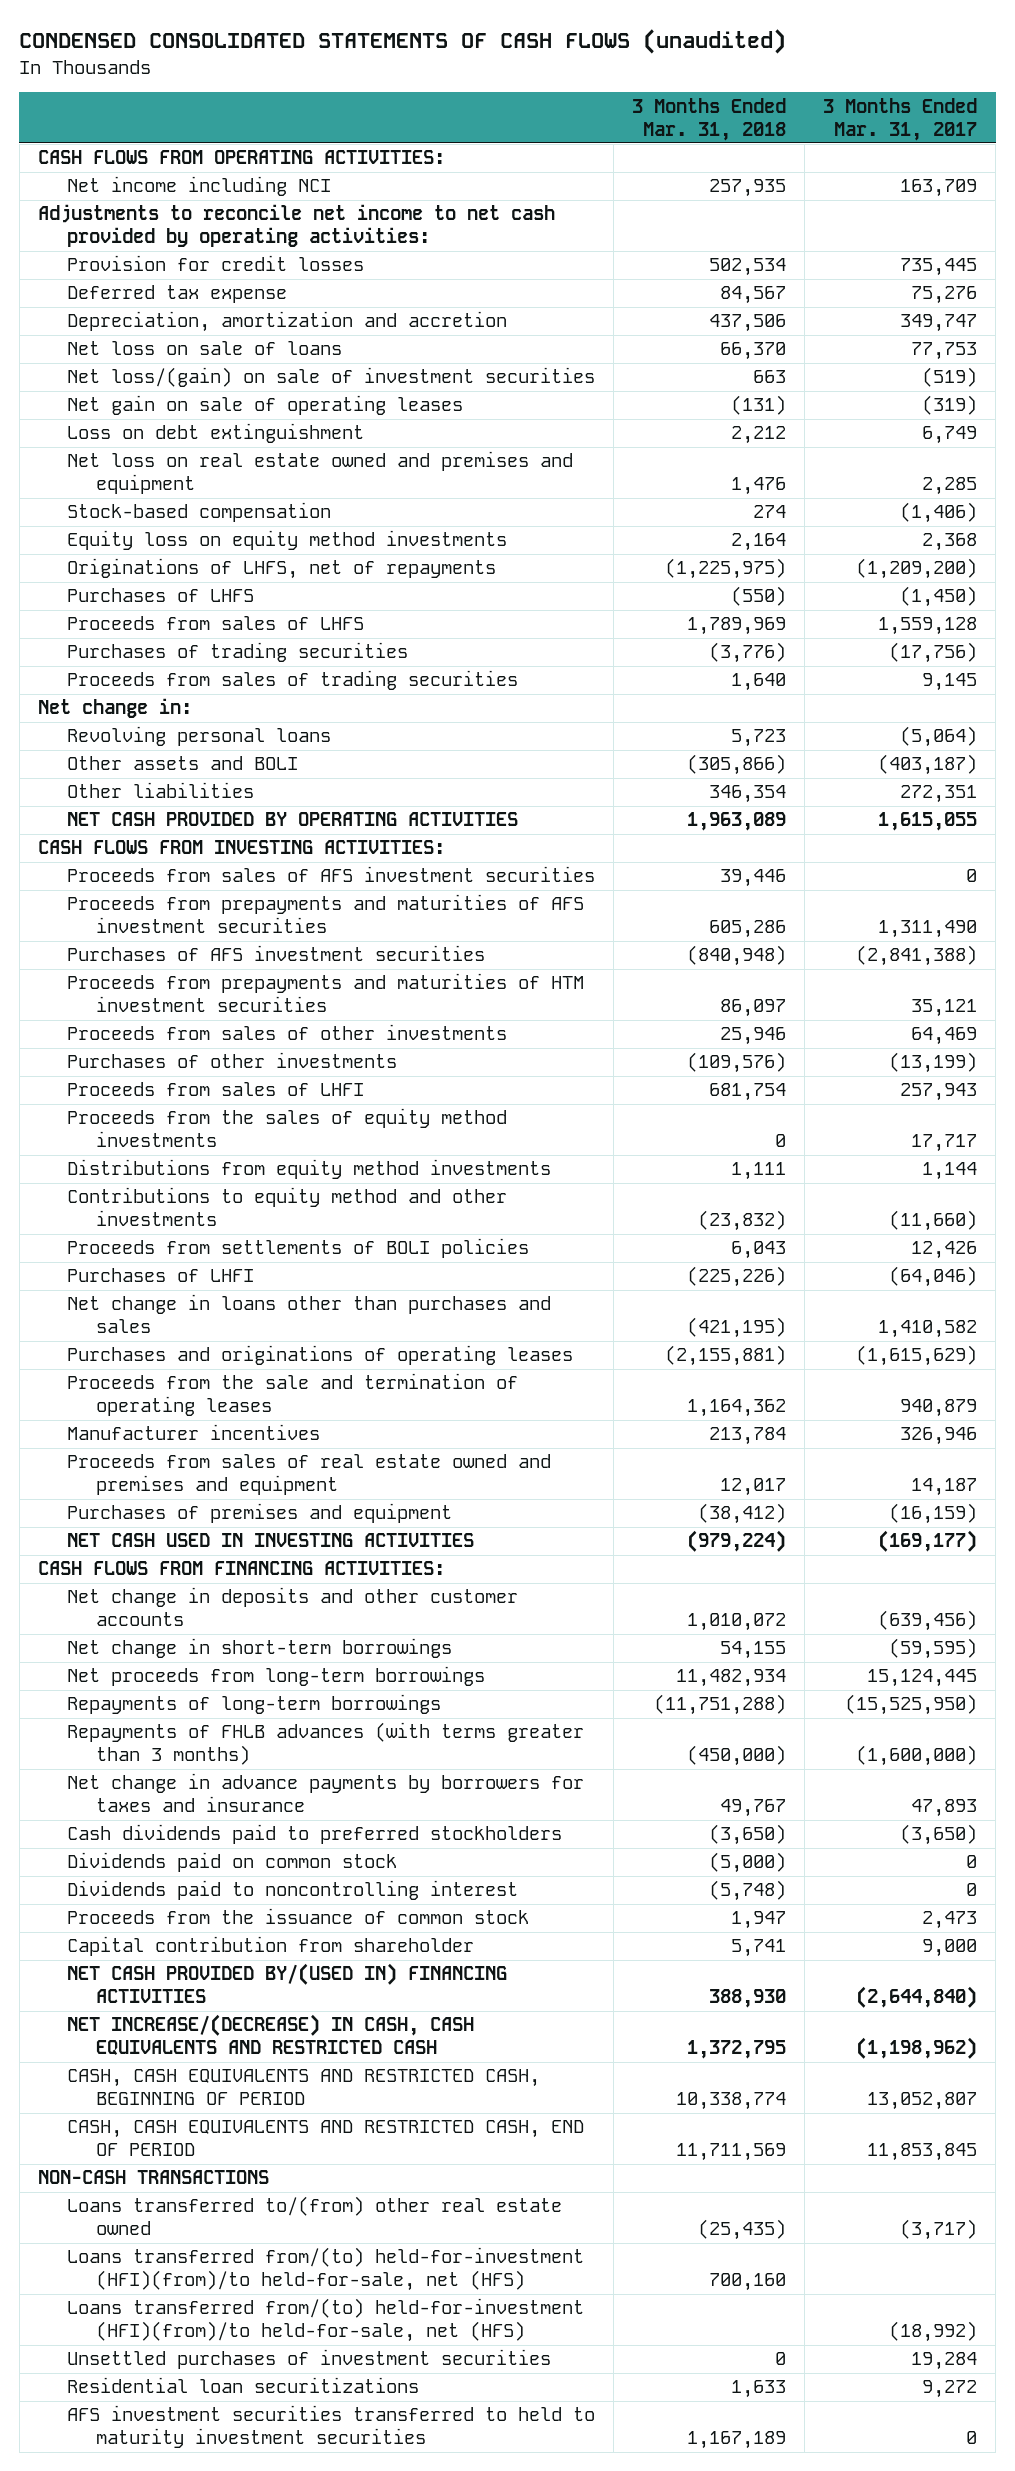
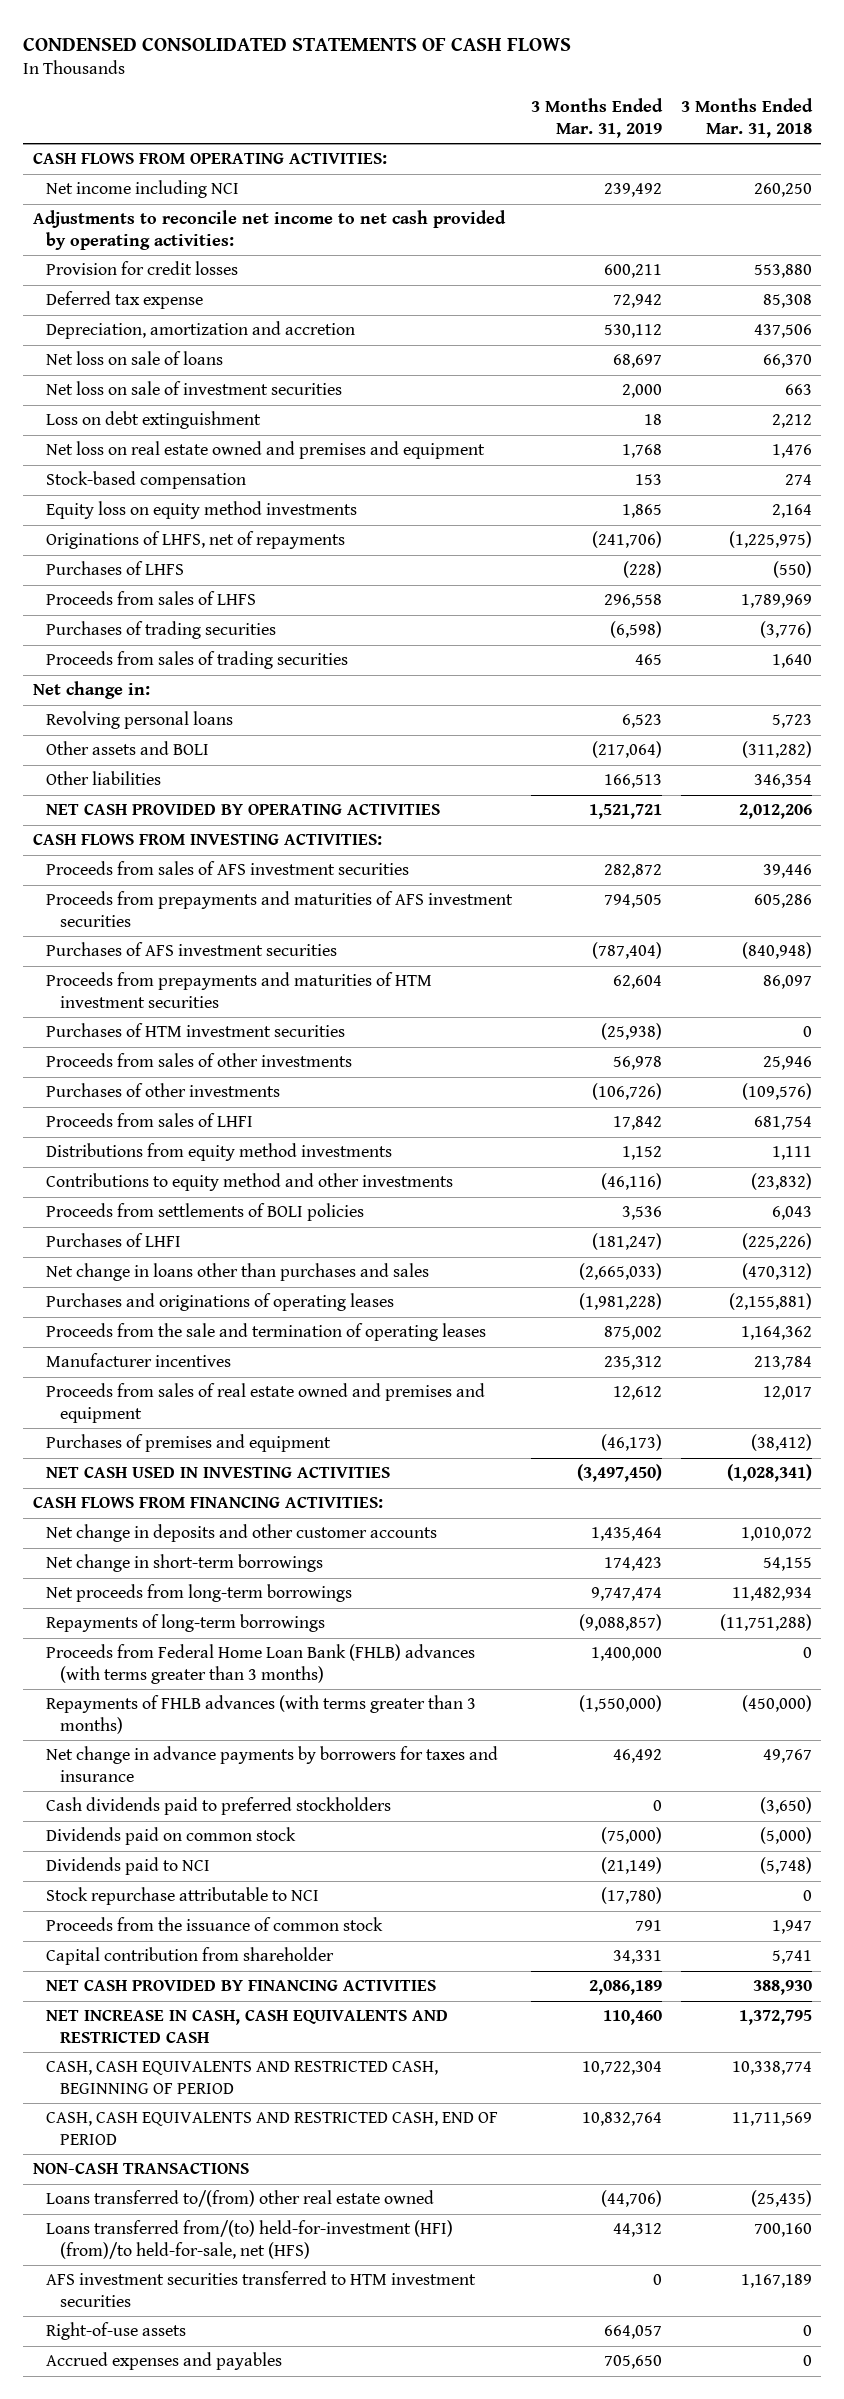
[19,29,787,55] CONDENSED CONSOLIDATED STATEMENTS OF CASH FLOWS (unaudited) -> [23,37,572,51] CONDENSED CONSOLIDATED STATEMENTS OF CASH FLOWS
[823,97,978,141] 3 Months Ended Mar. 31, 2017 -> none
none -> [530,98,663,138] 3 Months Ended Mar. 31, 2019
[708,179,786,198] 257,935 -> [753,183,812,198] 260,250
[708,258,786,277] 502,534 -> [753,264,812,279] 553,880
[719,286,786,305] 84,567 -> [762,294,812,309] 85,308
[66,395,463,416] Net gain on sale of operating leases -> none
[66,367,595,388] Net loss/(gain) on sale of investment securities -> [46,381,343,396] Net loss on sale of investment securities
[686,754,786,776] (305,866) -> [741,741,812,759] (311,282)
[686,812,786,832] 1,963,089 -> [738,804,812,820] 2,012,206
none -> [46,1023,346,1038] Purchases of HTM investment securities
[66,1108,507,1148] Proceeds from the sales of equity method investments -> none
[686,1317,786,1339] (421,195) -> [741,1263,812,1281] (470,312)
[686,1530,786,1553] (979,224) -> [726,1464,812,1483] (1,028,341)
none -> [46,1644,476,1684] Proceeds from Federal Home Loan Bank (FHLB) advances (with terms greater than 3 months)
[66,1880,518,1901] Dividends paid to noncontrolling interest -> [46,1857,211,1876] Dividends paid to NCI
none -> [46,1887,320,1906] Stock repurchase attributable to NCI
[66,1963,507,2004] NET CASH PROVIDED BY/(USED IN) FINANCING ACTIVITIES -> [46,1980,437,1992] NET CASH PROVIDED BY FINANCING ACTIVITIES
[66,2014,474,2056] NET INCREASE/(DECREASE) IN CASH, CASH EQUIVALENTS AND RESTRICTED CASH -> [46,2010,449,2043] NET INCREASE IN CASH, CASH EQUIVALENTS AND RESTRICTED CASH
[66,2298,584,2343] Loans transferred from/(to) held-for-investment (HFI)(from)/to held-for-sale, net (HFS) -> none
[66,2349,551,2370] Unsettled purchases of investment securities -> none
[66,2377,419,2394] Residential loan securitizations -> none
[66,2247,584,2292] Loans transferred from/(to) held-for-investment (HFI)(from)/to held-for-sale, net (HFS) -> [46,2220,454,2259] Loans transferred from/(to) held-for-investment (HFI) (from)/to held-for-sale, net (HFS)
[66,2405,595,2449] AFS investment securities transferred to held to maturity investment securities -> [46,2271,477,2307] AFS investment securities transferred to HTM investment securities
none -> [46,2322,187,2341] Right-of-use assets
none -> [46,2352,283,2371] Accrued expenses and payables

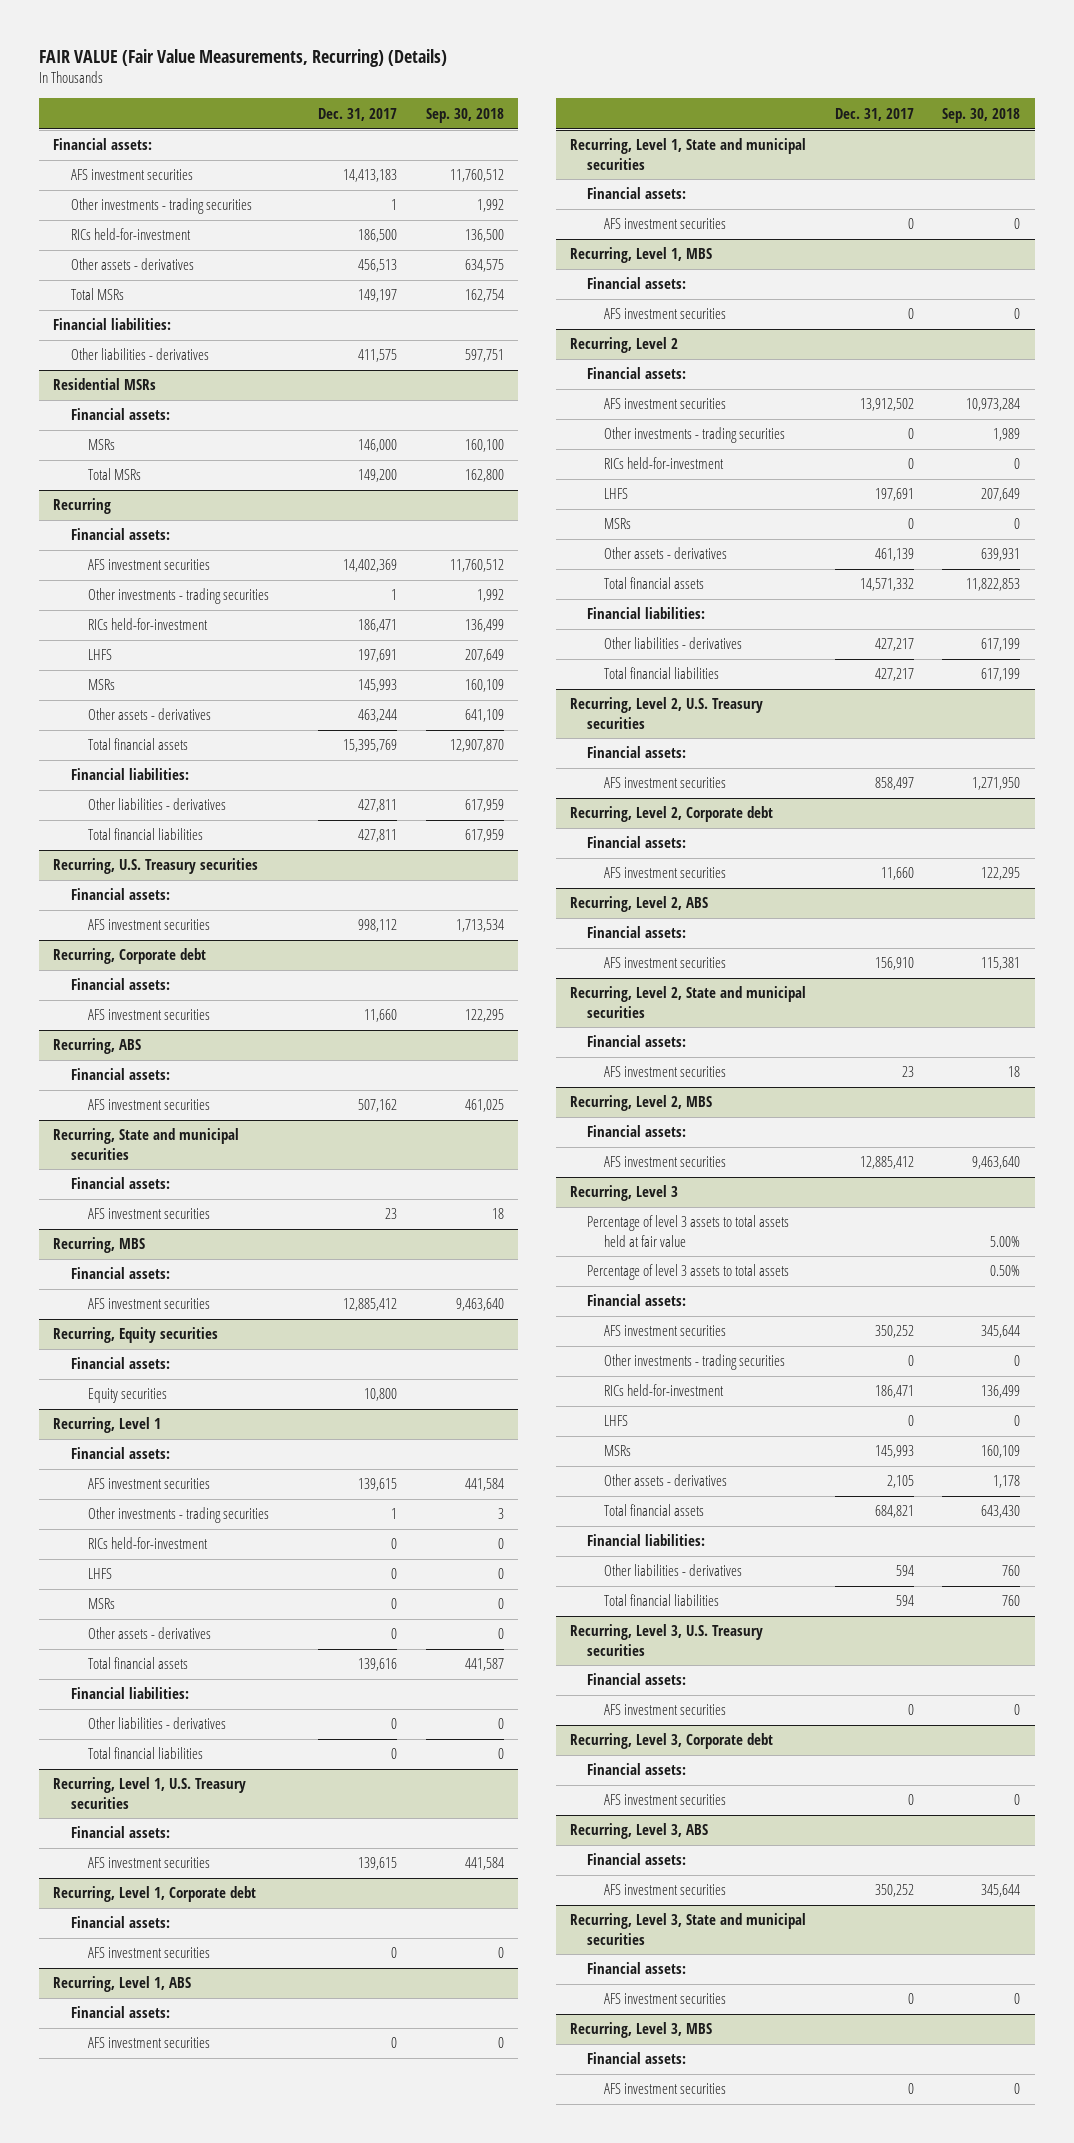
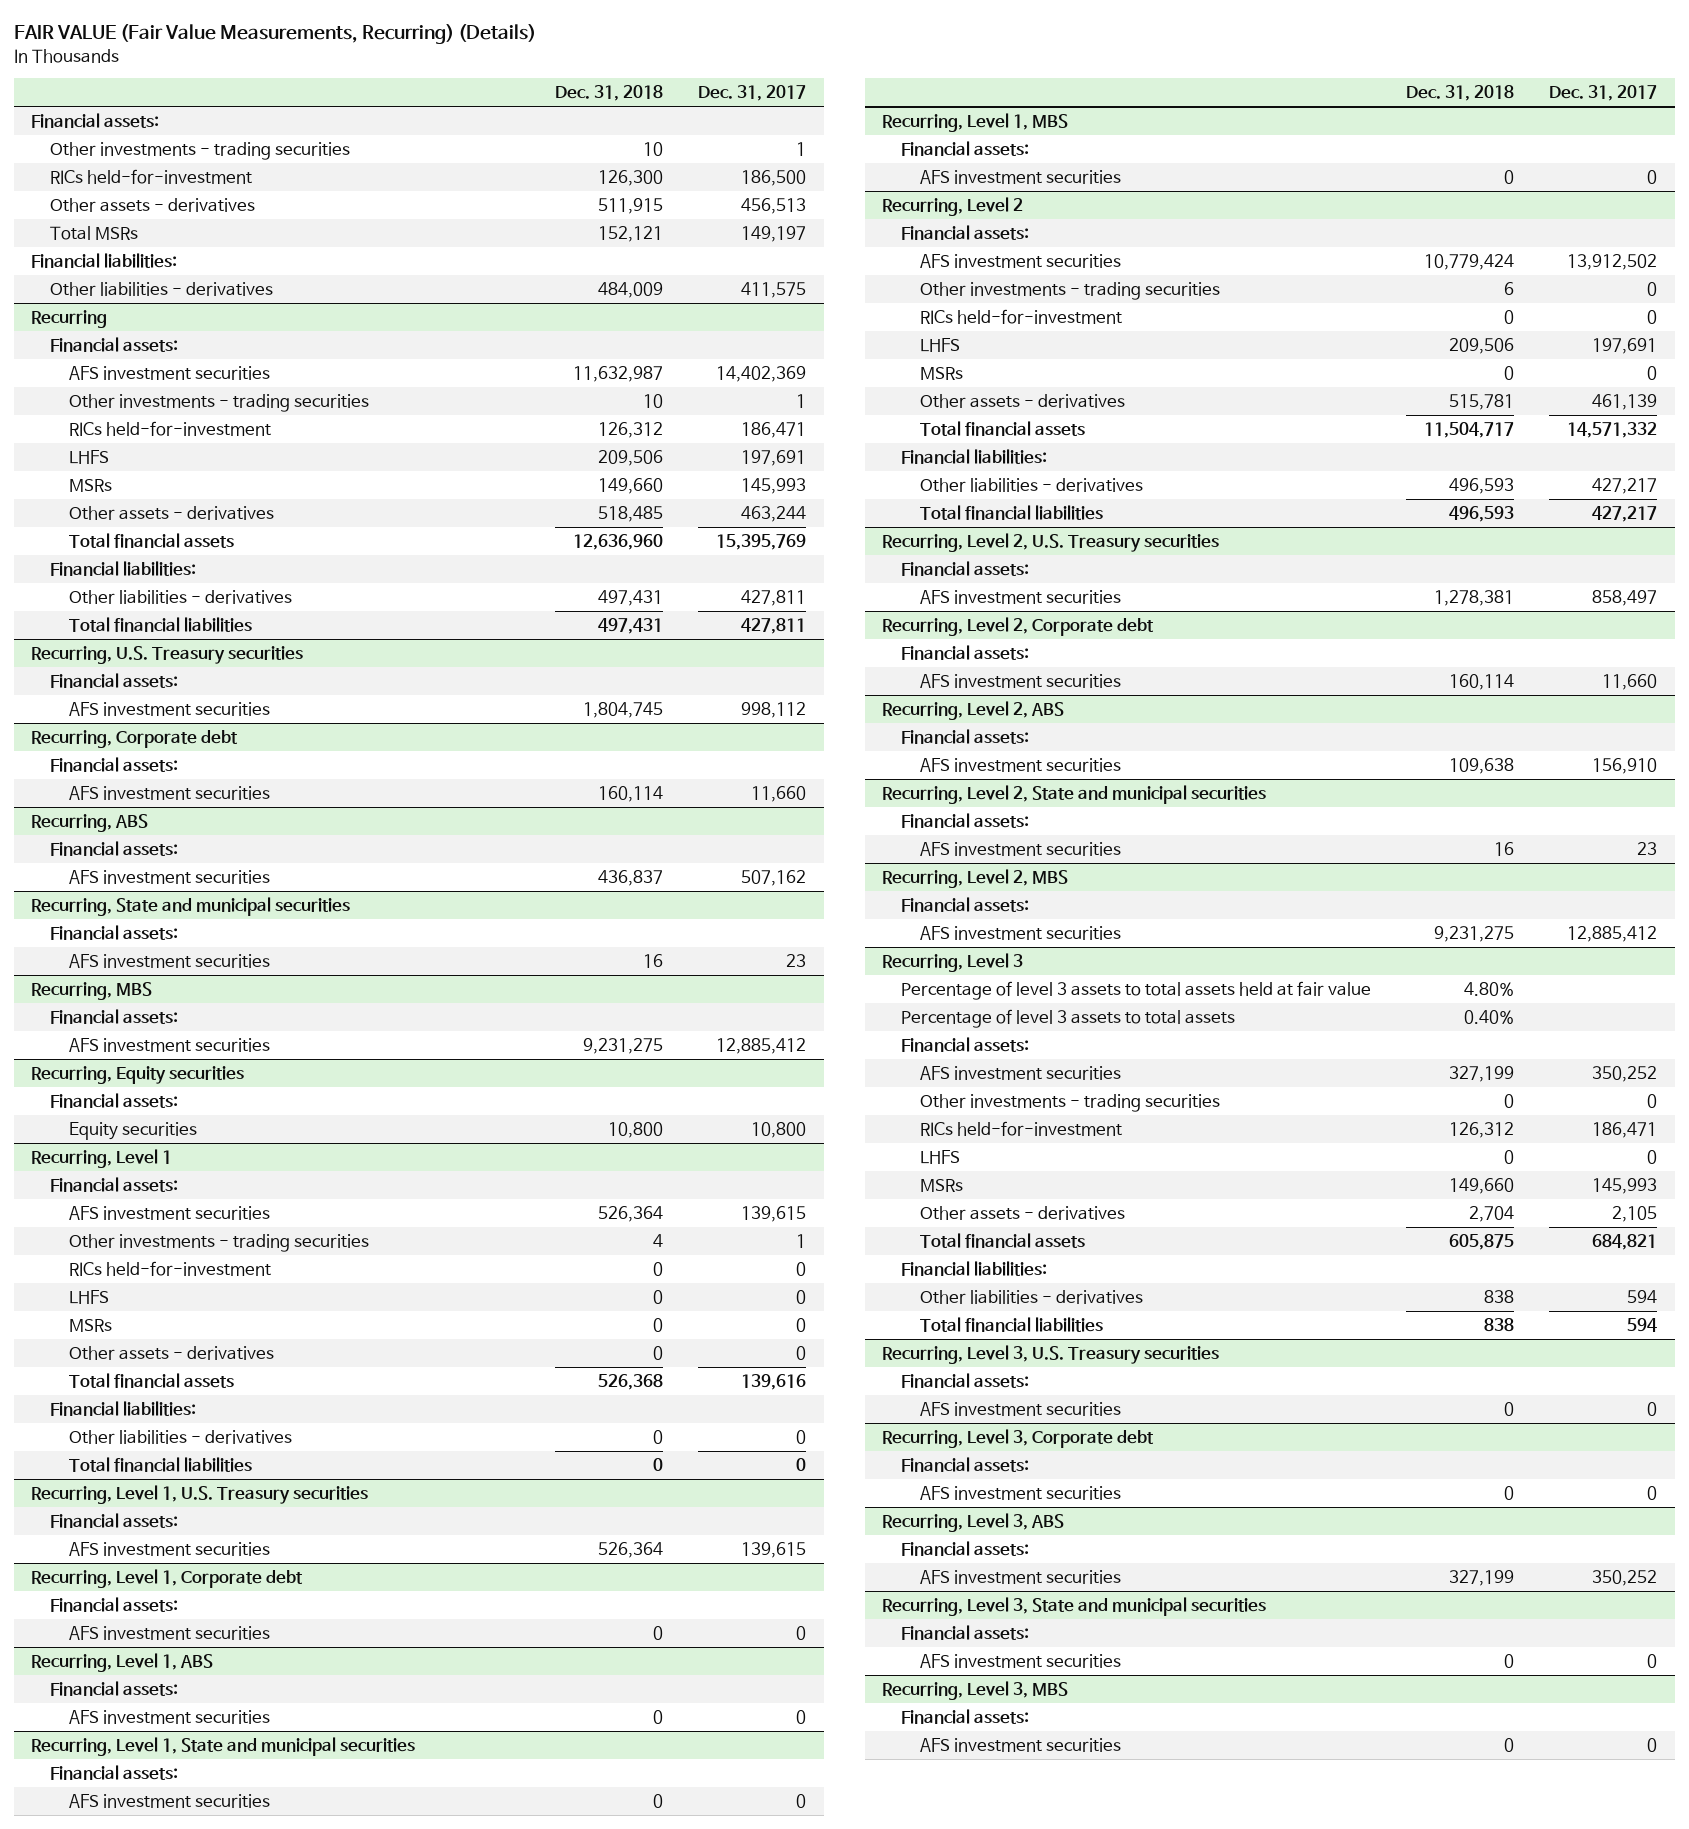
[425,107,504,123] Sep. 30, 2018 -> none
none -> [555,85,664,102] Dec. 31, 2018
[70,169,193,181] AFS investment securities -> none
[53,378,157,391] Residential MSRs -> none
[70,408,170,421] Financial assets: -> none
[87,439,115,451] MSRs -> none
[87,468,141,481] Total MSRs -> none

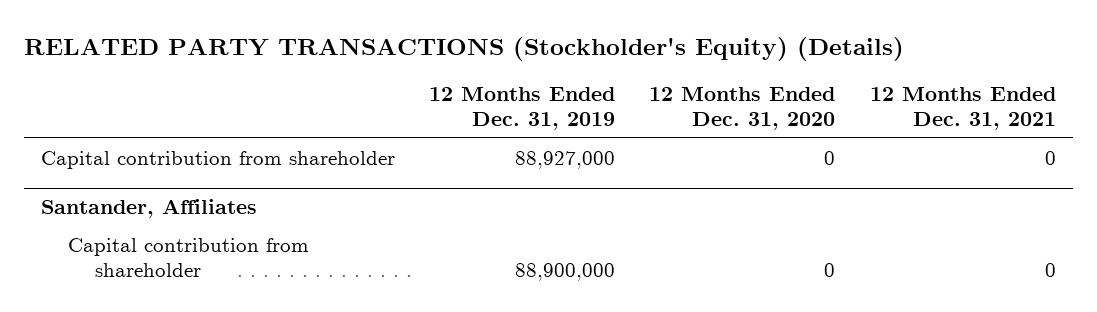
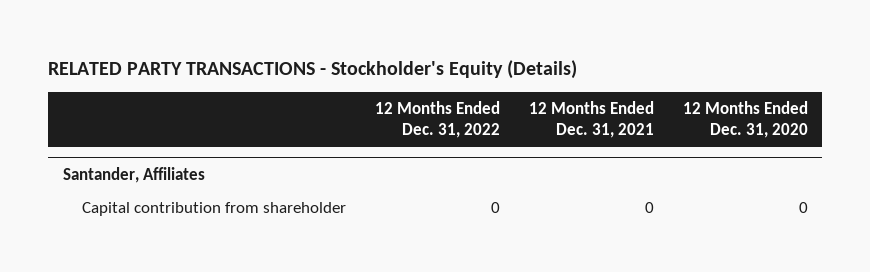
[23,37,904,62] RELATED PARTY TRANSACTIONS (Stockholder's Equity) (Details) -> [48,59,578,79] RELATED PARTY TRANSACTIONS - Stockholder's Equity (Details)
[429,87,616,131] 12 Months Ended Dec. 31, 2019 -> none
none -> [375,100,501,139] 12 Months Ended Dec. 31, 2022
[40,150,395,169] Capital contribution from shareholder -> none

